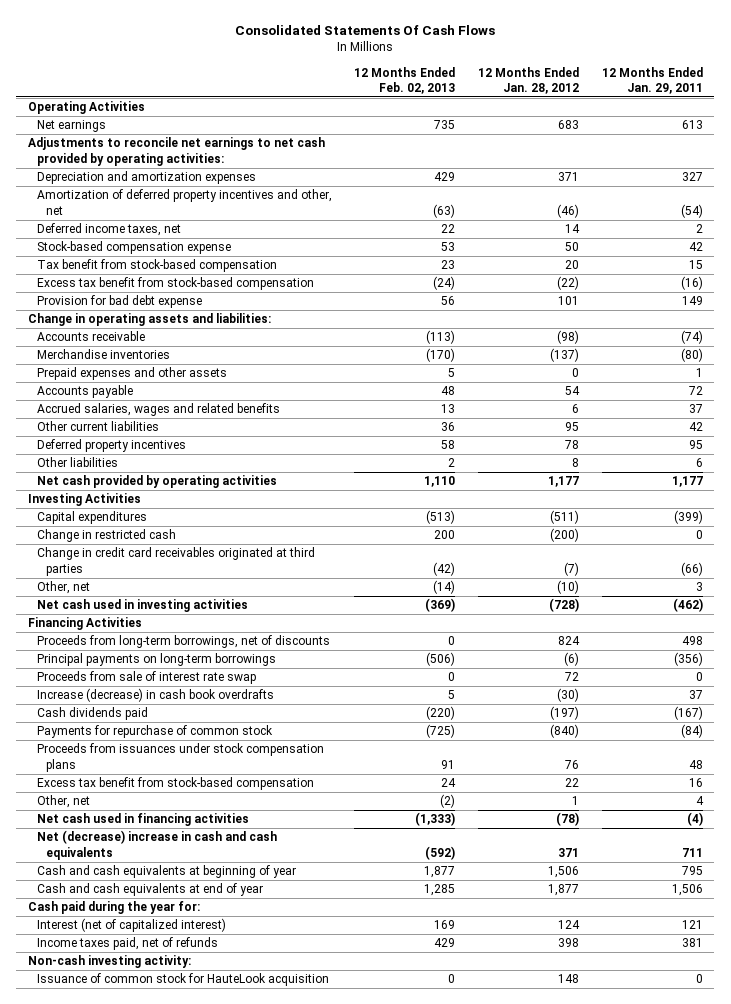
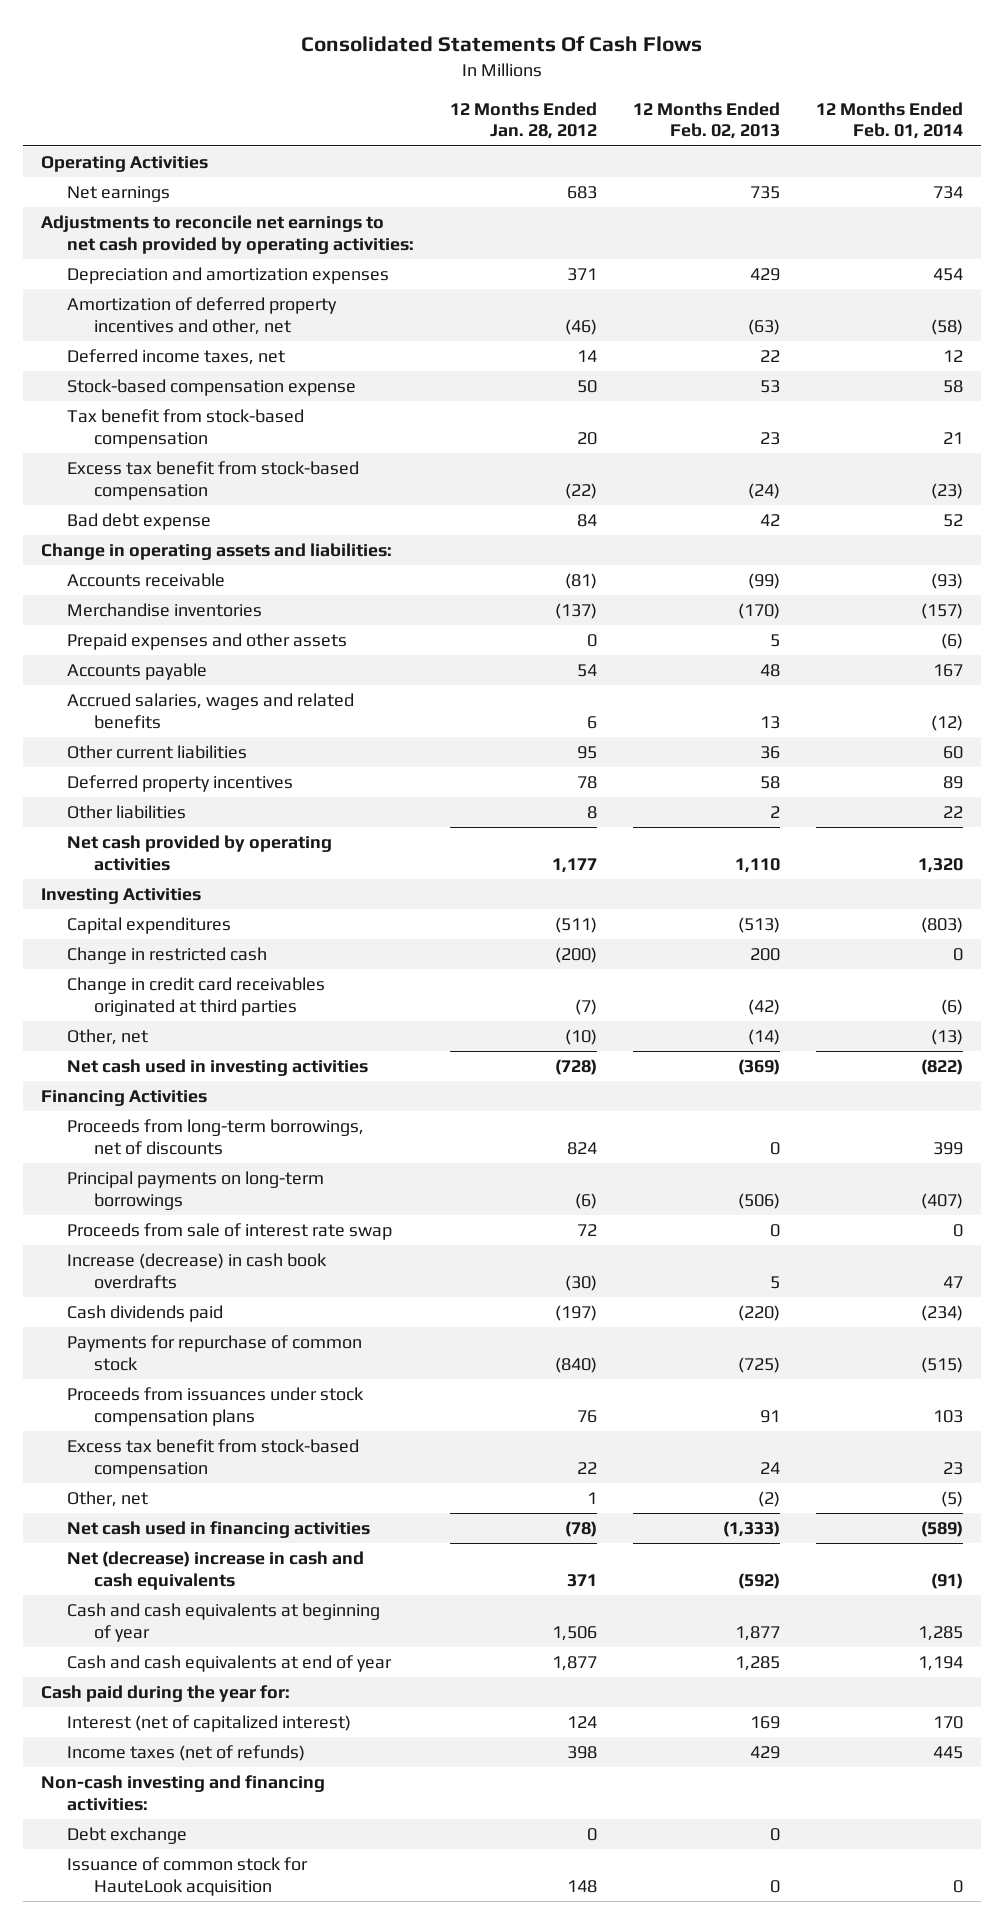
[601,66,703,94] 12 Months Ended Jan. 29, 2011 -> none
none -> [815,101,963,140] 12 Months Ended Feb. 01, 2014
[36,295,202,309] Provision for bad debt expense -> [67,513,212,531] Bad debt expense
[441,296,456,306] 56 -> [759,514,780,527] 42
[558,296,580,306] 101 -> [577,514,598,528] 84
[426,330,456,345] (113) -> [747,573,780,590] (99)
[557,330,580,345] (98) -> [565,573,598,590] (81)
[36,937,218,951] Income taxes paid, net of refunds -> [67,1745,306,1762] Income taxes (net of refunds)
[27,955,191,969] Non-cash investing activity: -> [40,1775,325,1811] Non-cash investing and financing activities:
none -> [67,1827,188,1845] Debt exchange

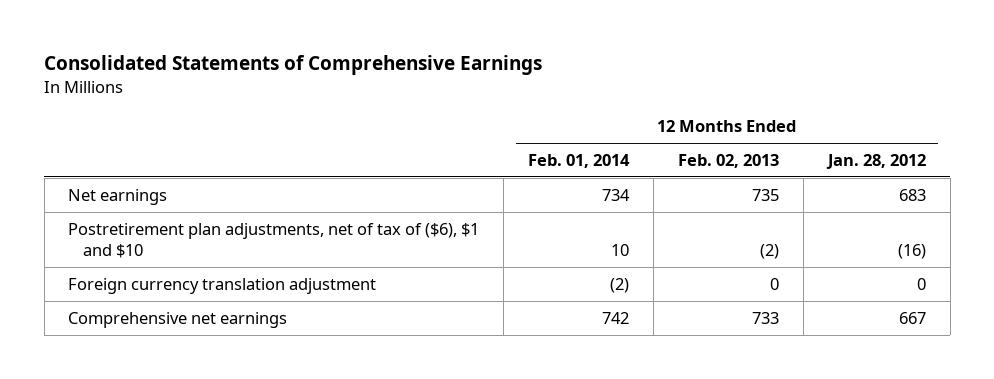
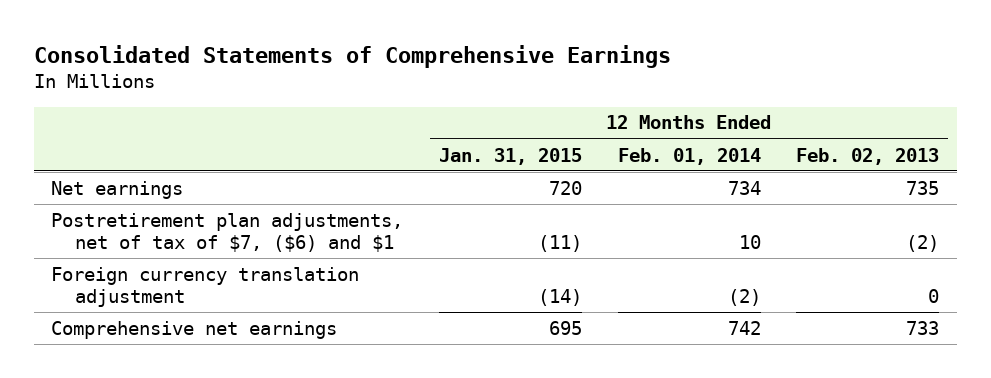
[825,154,926,170] Jan. 28, 2012 -> none
none -> [439,147,583,165] Jan. 31, 2015
[68,222,480,259] Postretirement plan adjustments, net of tax of ($6), $1 and $10 -> [51,212,404,252] Postretirement plan adjustments, net of tax of $7, ($6) and $1

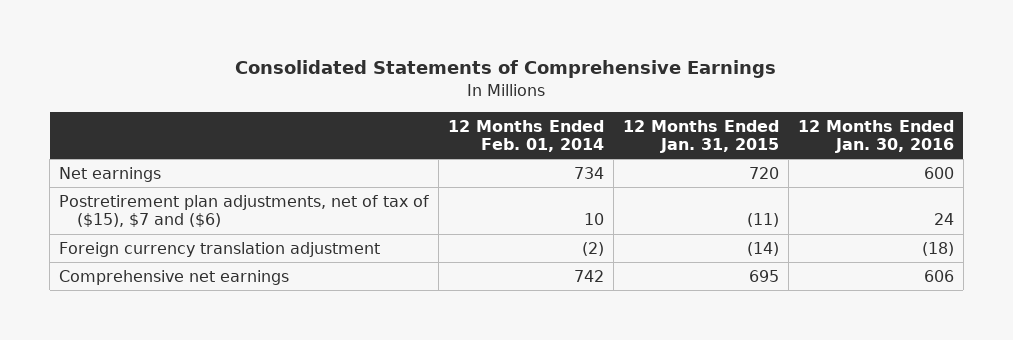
[796,147,940,165] Feb. 02, 2013 -> none
none -> [797,119,954,153] 12 Months Ended Jan. 30, 2016
[51,212,404,252] Postretirement plan adjustments, net of tax of $7, ($6) and $1 -> [59,194,430,228] Postretirement plan adjustments, net of tax of ($15), $7 and ($6)

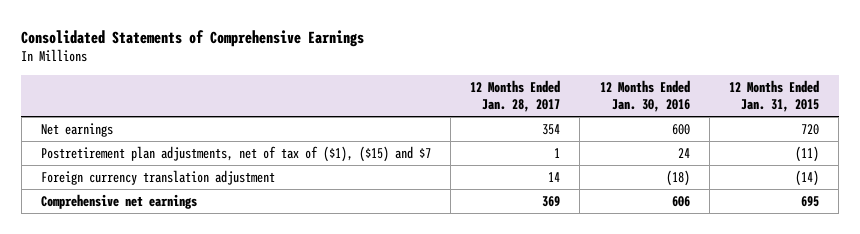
[447,119,604,152] 12 Months Ended Feb. 01, 2014 -> none
none -> [470,80,561,112] 12 Months Ended Jan. 28, 2017
[59,194,430,228] Postretirement plan adjustments, net of tax of ($15), $7 and ($6) -> [40,145,431,162] Postretirement plan adjustments, net of tax of ($1), ($15) and $7

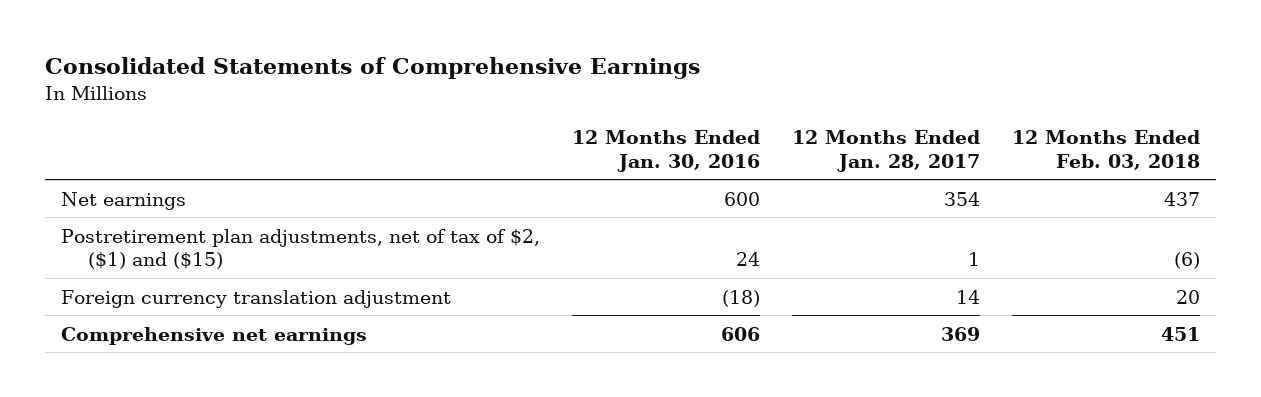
[728,80,819,112] 12 Months Ended Jan. 31, 2015 -> none
none -> [1012,130,1201,170] 12 Months Ended Feb. 03, 2018
[40,145,431,162] Postretirement plan adjustments, net of tax of ($1), ($15) and $7 -> [60,228,540,269] Postretirement plan adjustments, net of tax of $2, ($1) and ($15)

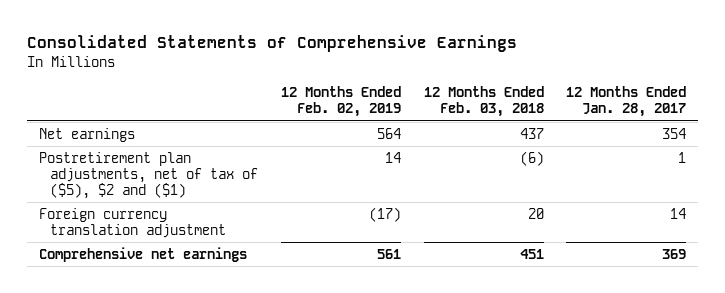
[571,130,760,172] 12 Months Ended Jan. 30, 2016 -> none
none -> [280,86,401,118] 12 Months Ended Feb. 02, 2019
[60,228,540,269] Postretirement plan adjustments, net of tax of $2, ($1) and ($15) -> [38,151,259,200] Postretirement plan adjustments, net of tax of ($5), $2 and ($1)

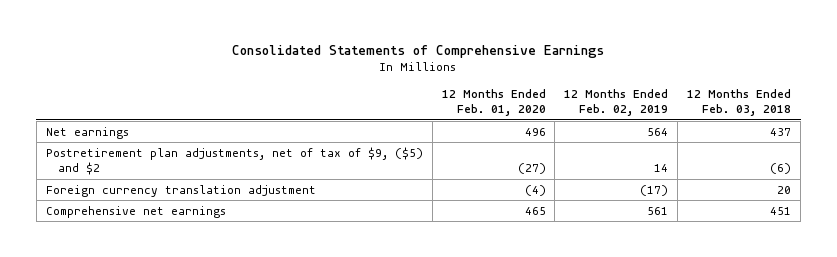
[566,86,687,118] 12 Months Ended Jan. 28, 2017 -> none
none -> [441,88,546,117] 12 Months Ended Feb. 01, 2020
[38,151,259,200] Postretirement plan adjustments, net of tax of ($5), $2 and ($1) -> [45,146,423,176] Postretirement plan adjustments, net of tax of $9, ($5) and $2

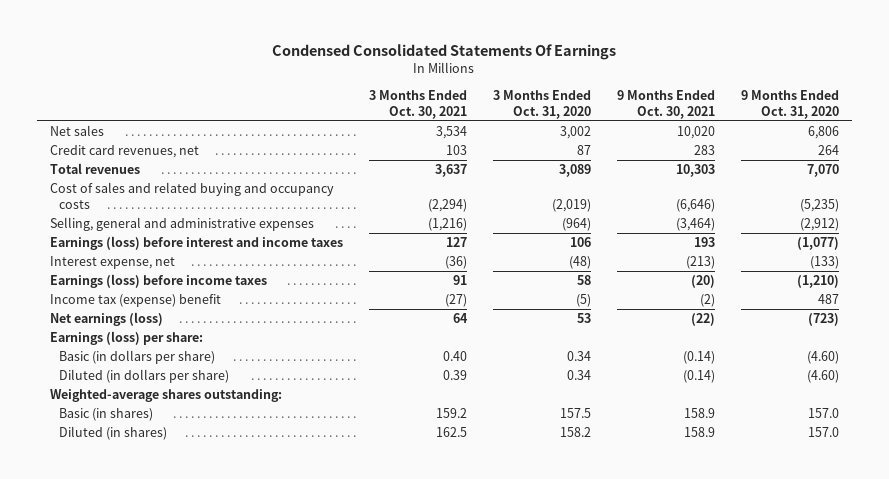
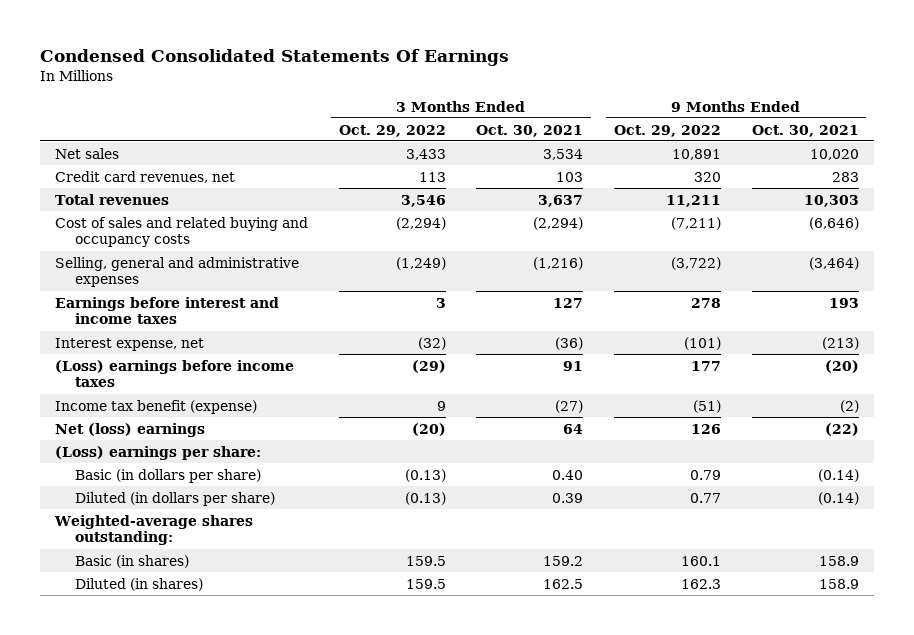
[492,90,591,119] 3 Months Ended Oct. 31, 2020 -> none
[741,90,840,119] 9 Months Ended Oct. 31, 2020 -> none
none -> [338,124,446,137] Oct. 29, 2022
none -> [613,124,721,137] Oct. 29, 2022
[49,236,343,251] Earnings (loss) before interest and income taxes -> [55,296,280,325] Earnings before interest and income taxes
[49,274,267,289] Earnings (loss) before income taxes -> [55,359,295,388] (Loss) earnings before income taxes
[49,294,221,308] Income tax (expense) benefit -> [55,399,258,414] Income tax benefit (expense)
[49,312,163,327] Net earnings (loss) -> [55,422,206,437] Net (loss) earnings
[49,331,203,346] Earnings (loss) per share: -> [55,445,262,460] (Loss) earnings per share:

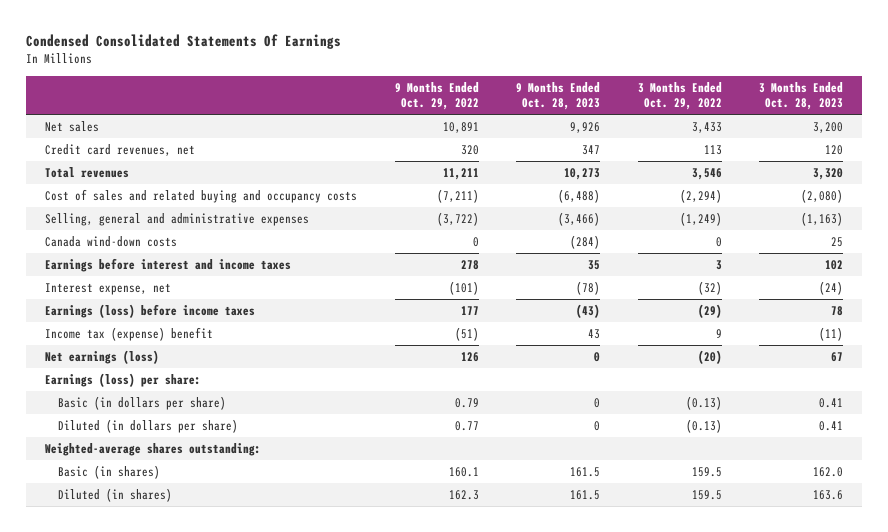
[476,124,584,137] Oct. 30, 2021 -> none
[751,124,859,137] Oct. 30, 2021 -> none
none -> [516,82,601,111] 9 Months Ended Oct. 28, 2023
none -> [759,82,844,111] 3 Months Ended Oct. 28, 2023
none -> [45,236,178,248] Canada wind-down costs
[55,359,295,388] (Loss) earnings before income taxes -> [45,304,256,319] Earnings (loss) before income taxes
[55,399,258,414] Income tax benefit (expense) -> [45,327,214,342] Income tax (expense) benefit
[55,422,206,437] Net (loss) earnings -> [45,350,160,365] Net earnings (loss)
[55,445,262,460] (Loss) earnings per share: -> [45,373,202,388] Earnings (loss) per share:

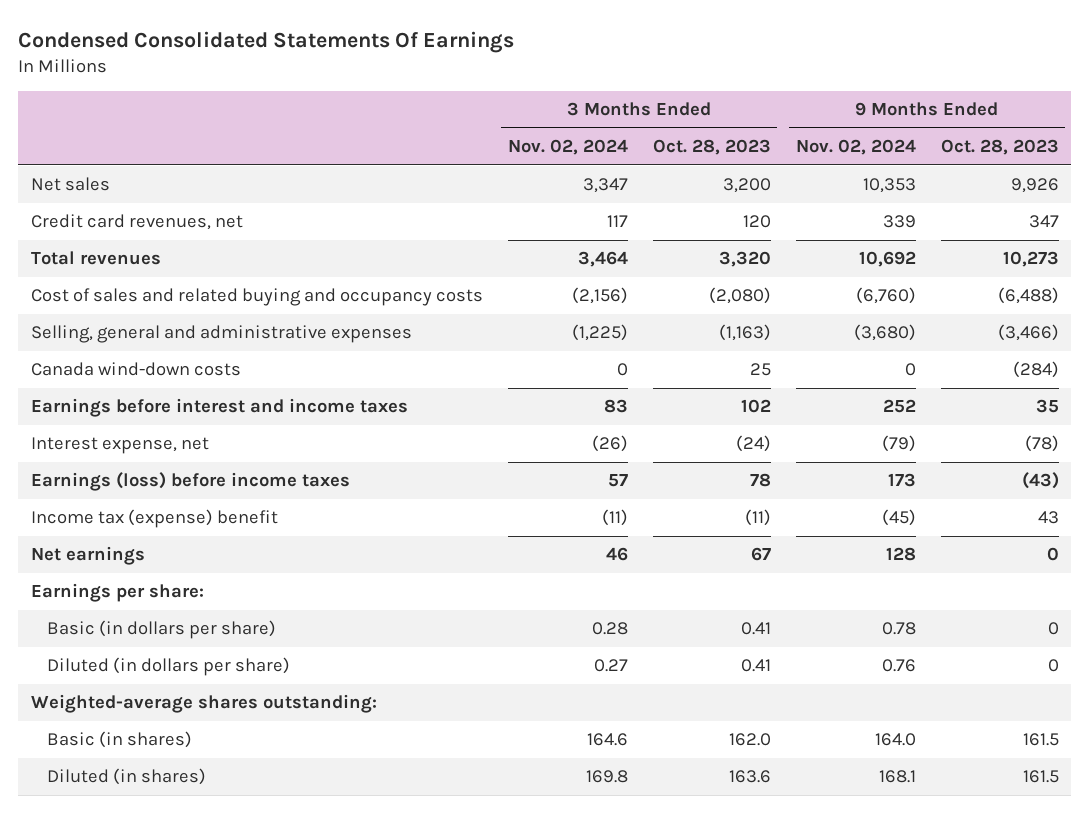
[394,82,479,111] 9 Months Ended Oct. 29, 2022 -> none
[637,82,722,111] 3 Months Ended Oct. 29, 2022 -> none
none -> [507,138,628,155] Nov. 02, 2024
none -> [795,138,916,155] Nov. 02, 2024
[45,350,160,365] Net earnings (loss) -> [30,546,145,566] Net earnings
[45,373,202,388] Earnings (loss) per share: -> [30,583,204,603] Earnings per share:

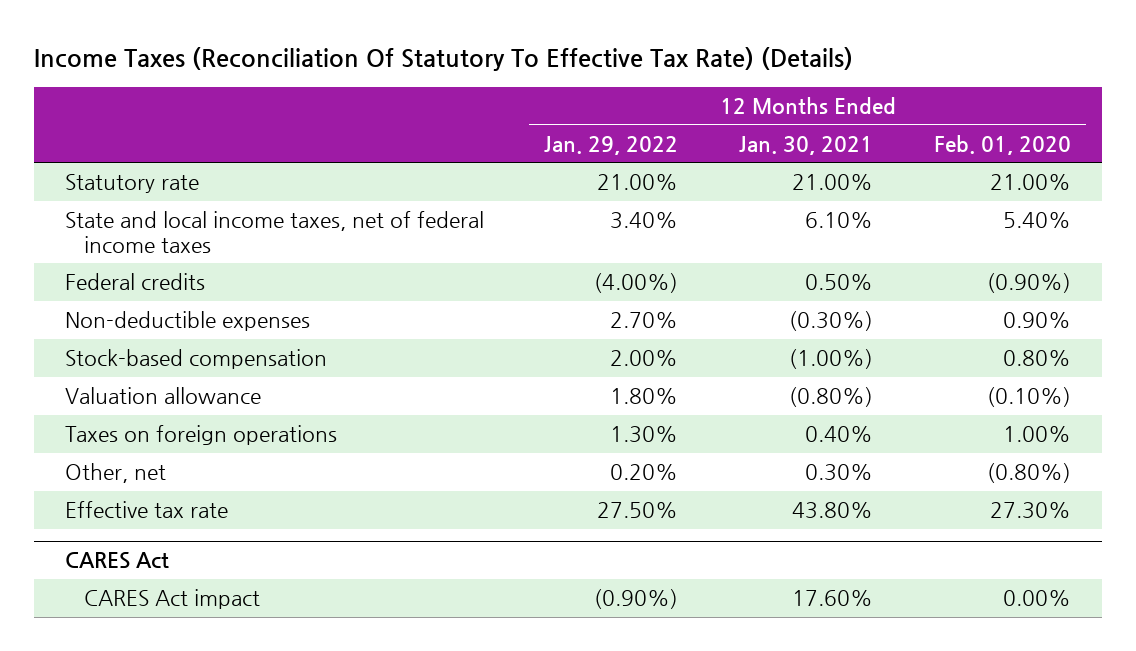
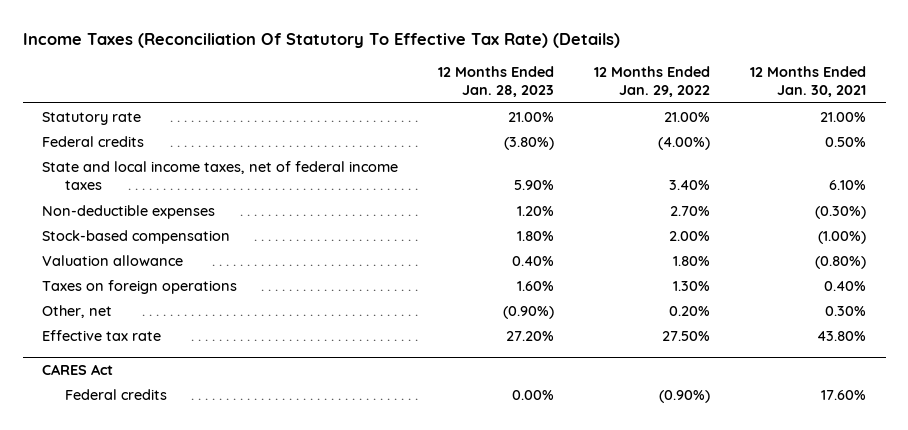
[934,134,1072,155] Feb. 01, 2020 -> none
none -> [438,65,555,98] 12 Months Ended Jan. 28, 2023
[64,211,484,253] State and local income taxes, net of federal income taxes -> [42,160,399,190] State and local income taxes, net of federal income taxes
[83,589,260,610] CARES Act impact -> [64,388,167,400] Federal credits

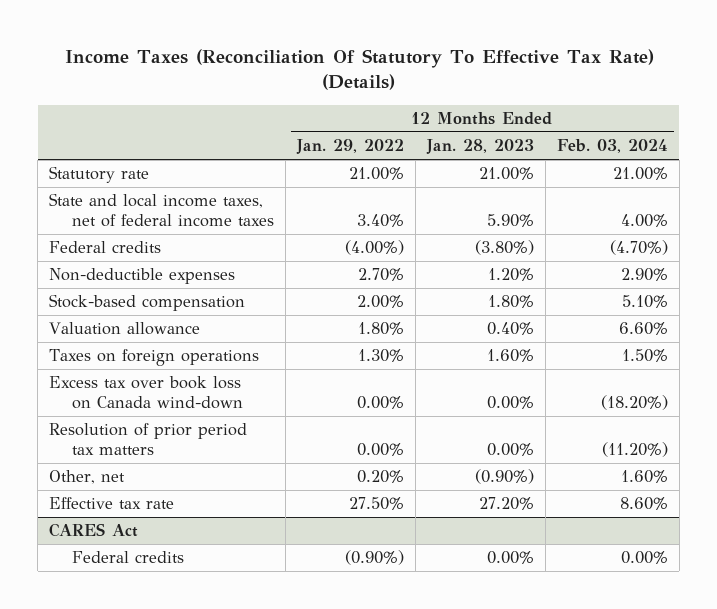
[749,65,866,98] 12 Months Ended Jan. 30, 2021 -> none
none -> [556,139,668,154] Feb. 03, 2024
[42,135,145,147] Federal credits -> [49,241,162,254] Federal credits
none -> [49,376,243,410] Excess tax over book loss on Canada wind-down
none -> [49,423,248,456] Resolution of prior period tax matters

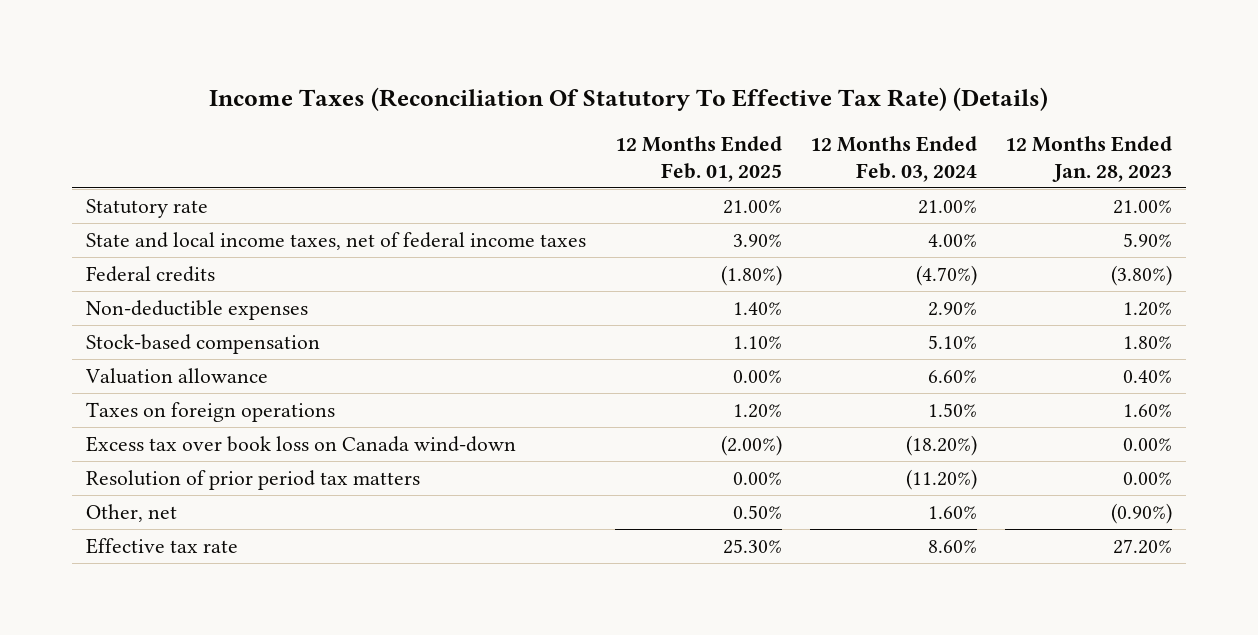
[295,139,404,155] Jan. 29, 2022 -> none
none -> [614,136,782,183] 12 Months Ended Feb. 01, 2025
[49,523,139,538] CARES Act -> none
[71,551,184,564] Federal credits -> none

